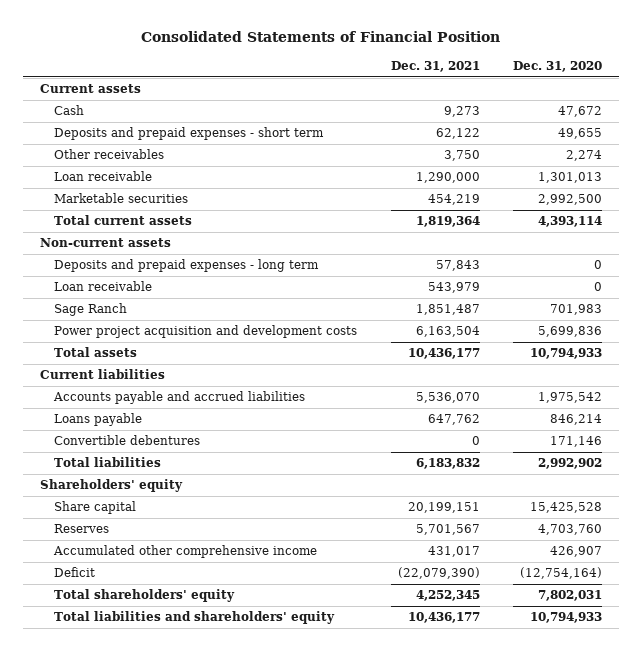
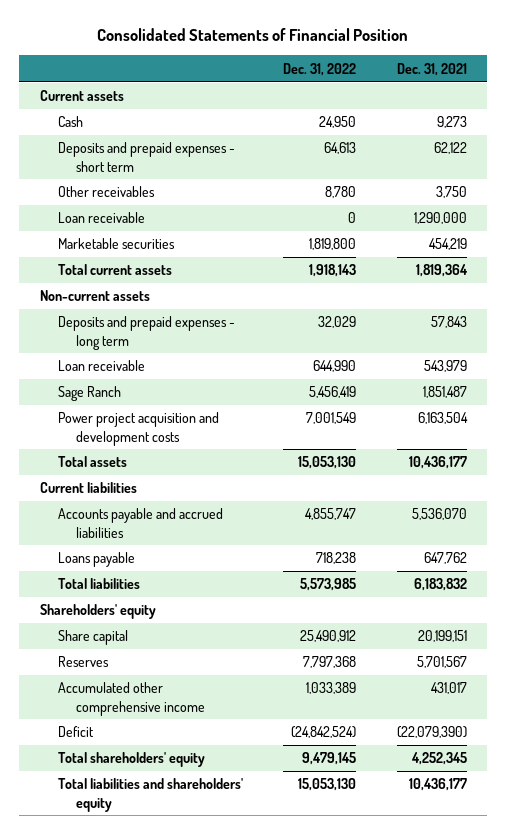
[512,60,602,72] Dec. 31, 2020 -> none
none -> [283,62,357,76] Dec. 31, 2022
[54,435,201,446] Convertible debentures -> none

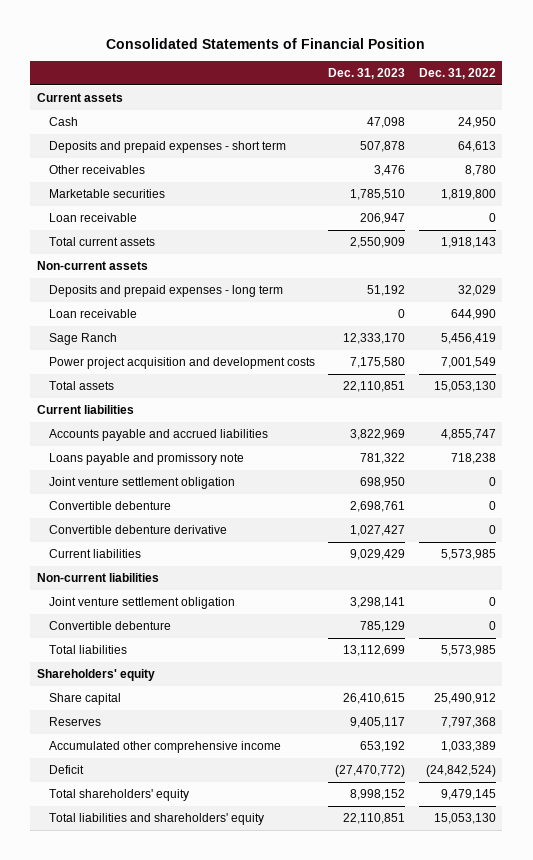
[397,62,468,76] Dec. 31, 2021 -> none
none -> [328,68,406,80] Dec. 31, 2023
[57,212,145,224] Loan receivable -> [48,212,137,222] Loan receivable
[57,552,135,568] Loans payable -> [48,452,244,465] Loans payable and promissory note
none -> [48,476,235,489] Joint venture settlement obligation
none -> [48,500,171,510] Convertible debenture
none -> [48,524,227,534] Convertible debenture derivative
none -> [48,548,141,558] Current liabilities
none -> [36,572,159,582] Non-current liabilities
none -> [48,596,235,609] Joint venture settlement obligation
none -> [48,620,171,630] Convertible debenture

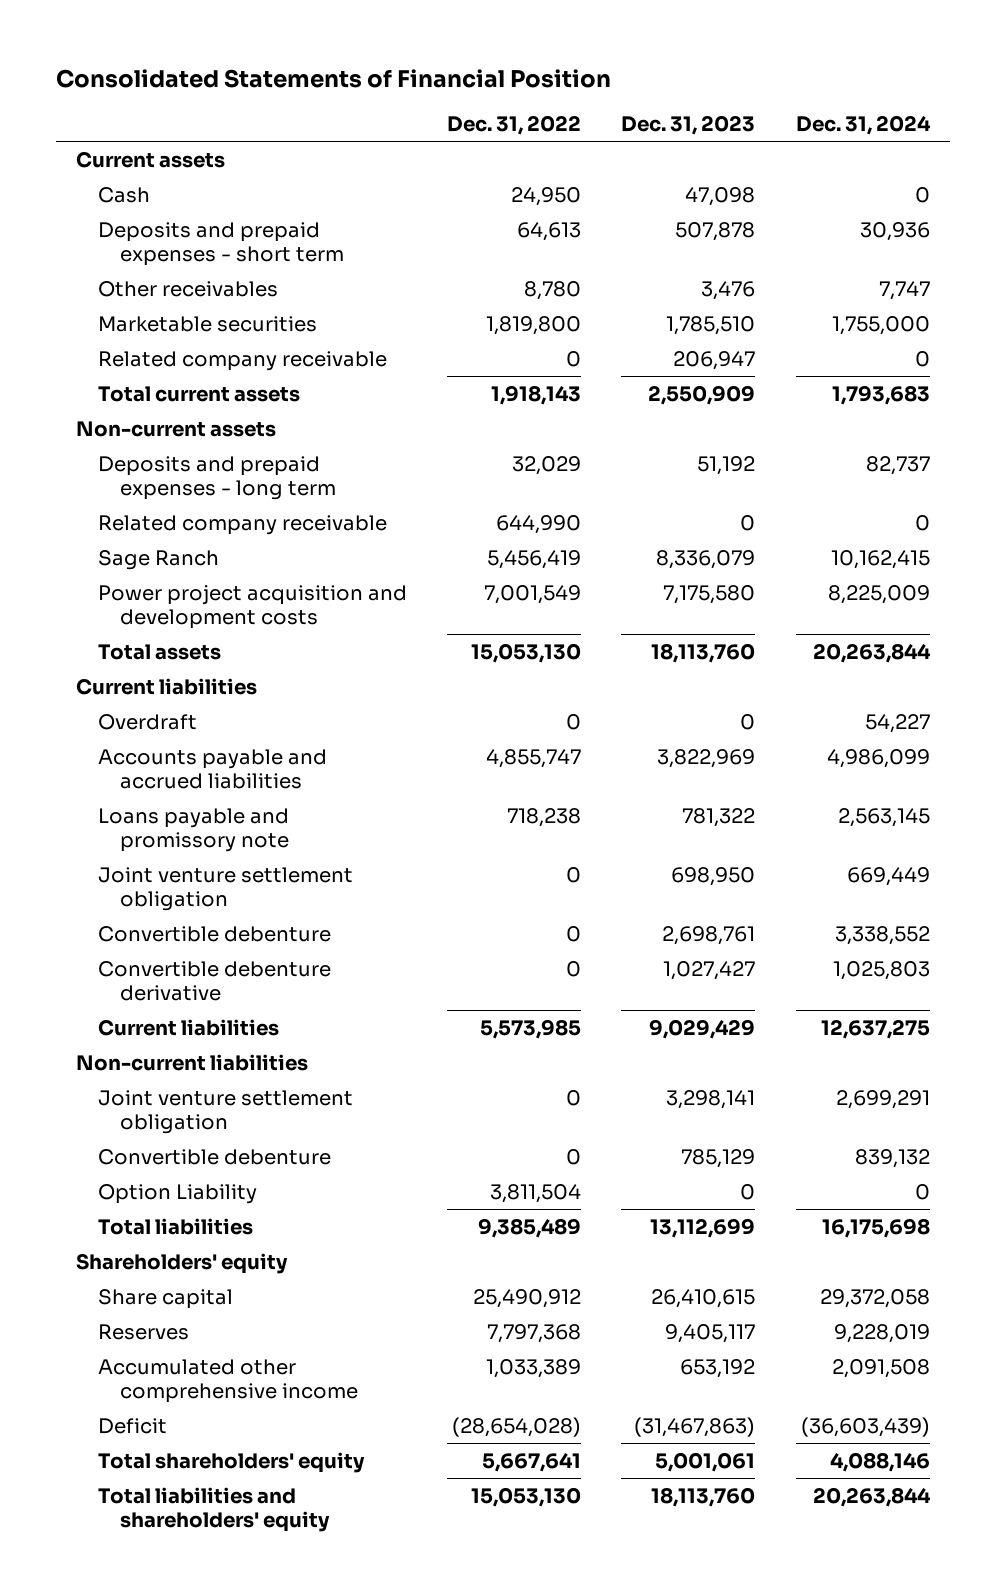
none -> [795,115,931,136] Dec. 31, 2024
[48,212,137,222] Loan receivable -> [97,350,387,371] Related company receivable
[48,308,137,318] Loan receivable -> [97,514,387,535] Related company receivable
[343,332,406,344] 12,333,170 -> [656,549,756,569] 8,336,079
[343,380,406,392] 22,110,851 -> [651,642,756,663] 18,113,760
none -> [97,713,197,730] Overdraft
none -> [97,1183,257,1204] Option Liability
[440,644,496,656] 5,573,985 -> [478,1217,582,1238] 9,385,489
[335,764,406,777] (27,470,772) -> [634,1416,756,1437] (31,467,863)
[425,764,496,777] (24,842,524) -> [452,1416,582,1437] (28,654,028)
[350,788,406,800] 8,998,152 -> [655,1451,756,1472] 5,001,061
[440,788,496,800] 9,479,145 -> [482,1451,582,1472] 5,667,641
[343,812,406,824] 22,110,851 -> [651,1486,756,1507] 18,113,760

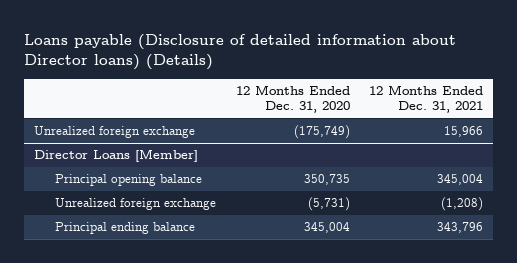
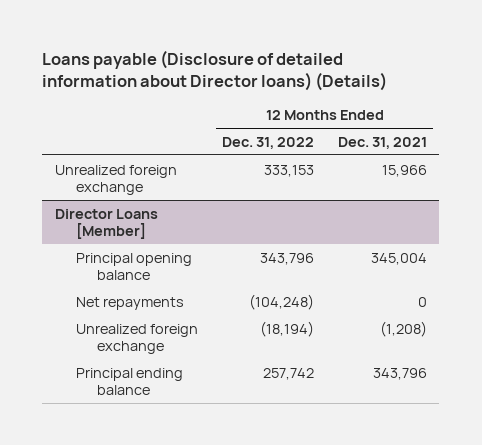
[235,85,350,114] 12 Months Ended Dec. 31, 2020 -> none
none -> [222,136,315,149] Dec. 31, 2022
none -> [75,296,184,310] Net repayments

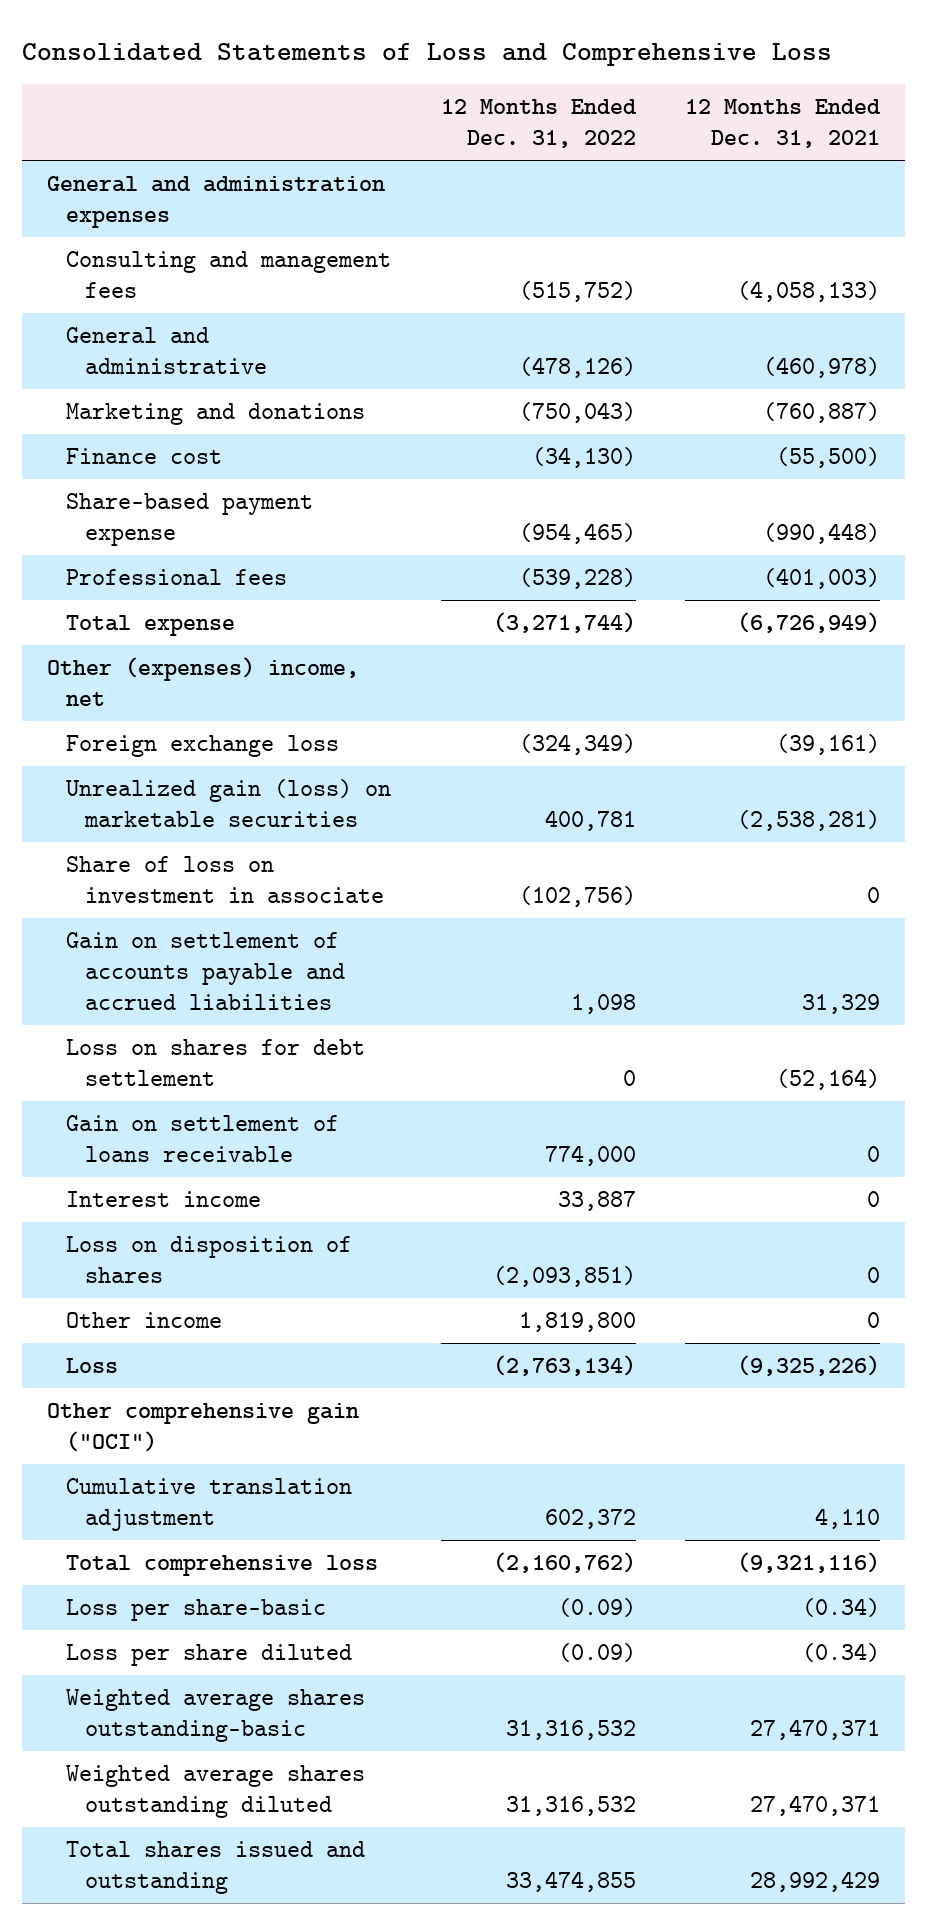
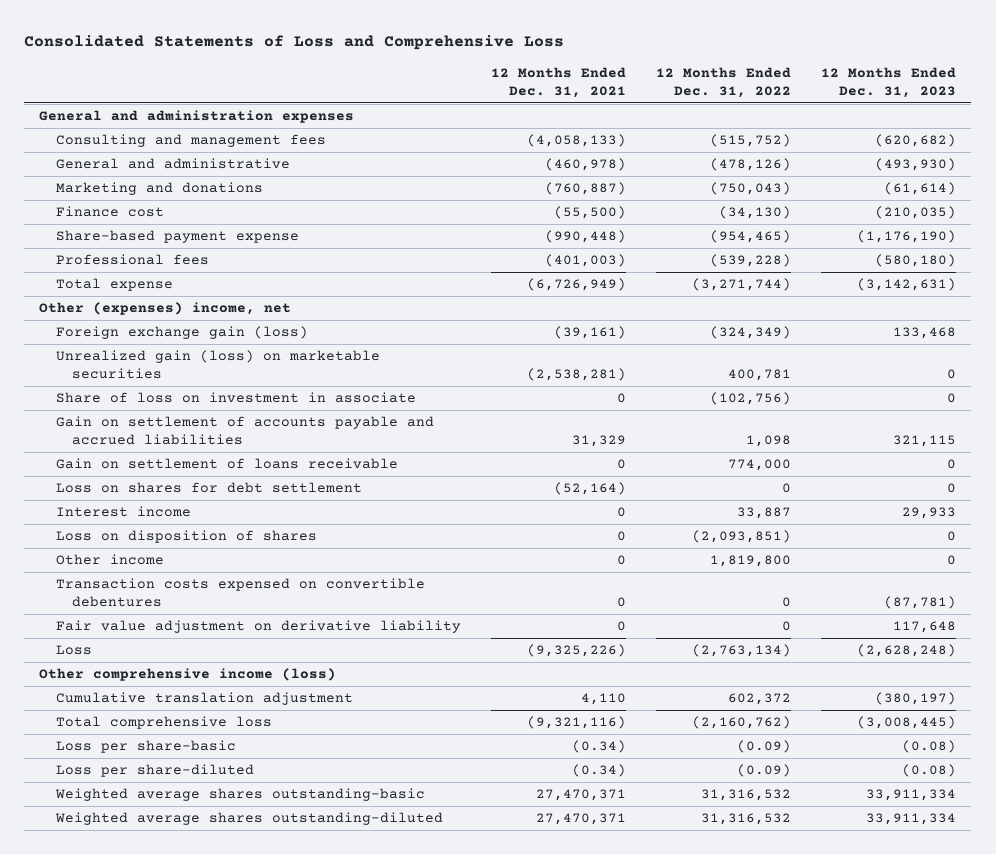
none -> [821,66,957,98] 12 Months Ended Dec. 31, 2023
[66,734,340,757] Foreign exchange loss -> [55,326,308,340] Foreign exchange gain (loss)
[66,1038,366,1087] Loss on shares for debt settlement -> [55,482,362,494] Loss on shares for debt settlement
none -> [55,578,425,608] Transaction costs expensed on convertible debentures
none -> [55,620,461,634] Fair value adjustment on derivative liability
[46,1402,359,1453] Other comprehensive gain ("OCI") -> [39,668,337,682] Other comprehensive income (loss)
[66,1643,353,1666] Loss per share diluted -> [55,764,254,778] Loss per share-diluted
[66,1840,366,1895] Total shares issued and outstanding -> none
[66,1764,366,1819] Weighted average shares outstanding diluted -> [54,812,443,826] Weighted average shares outstanding-diluted

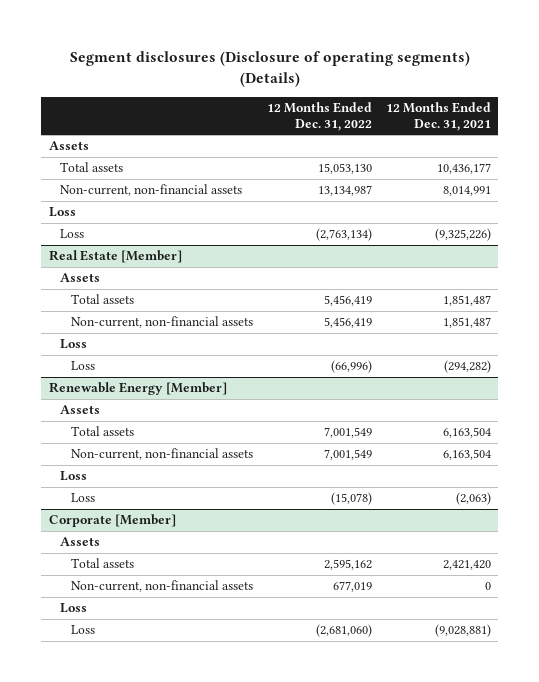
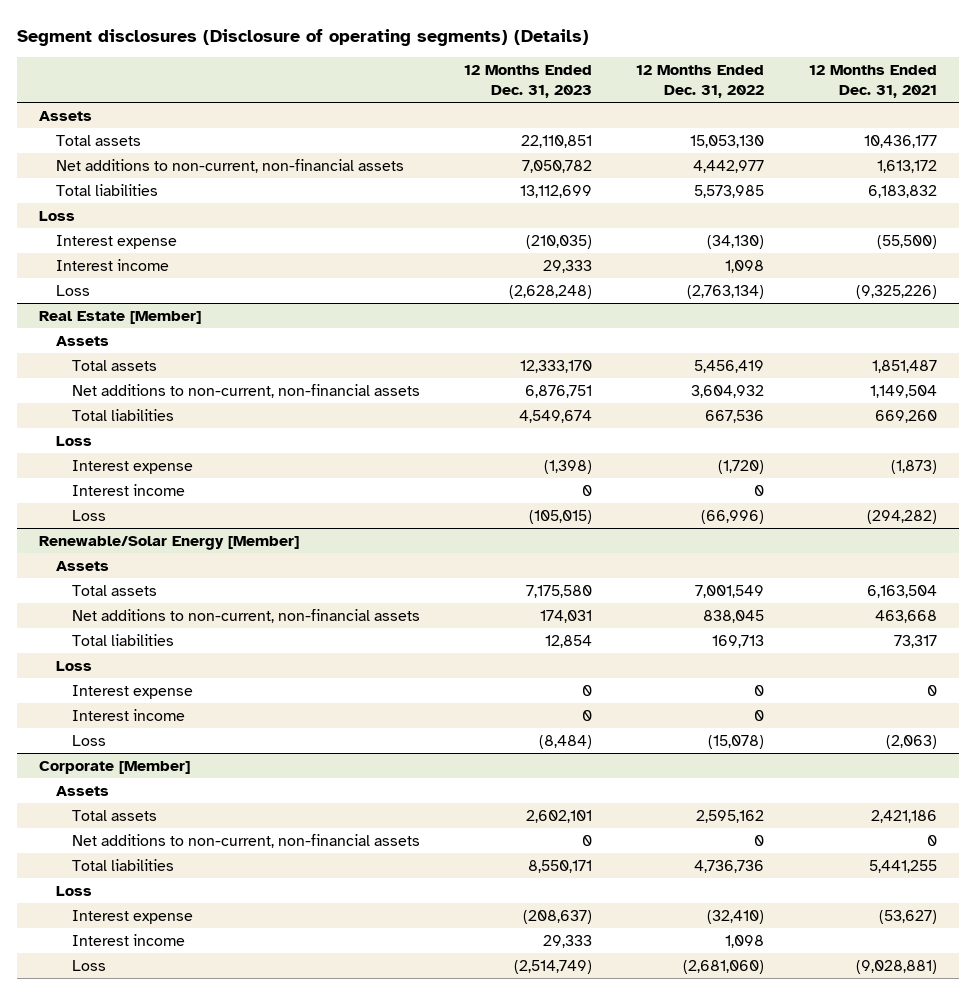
none -> [464,65,593,98] 12 Months Ended Dec. 31, 2023
[59,184,242,197] Non-current, non-financial assets -> [55,158,404,173] Net additions to non-current, non-financial assets
[317,185,372,197] 13,134,987 -> [693,159,765,173] 4,442,977
[442,186,491,197] 8,014,991 -> [876,159,937,173] 1,613,172
none -> [55,183,158,196] Total liabilities
none -> [55,234,177,249] Interest expense
none -> [55,258,169,271] Interest income
[70,316,253,329] Non-current, non-financial assets -> [71,383,420,398] Net additions to non-current, non-financial assets
[323,317,372,329] 5,456,419 -> [691,384,765,398] 3,604,932
[442,317,491,329] 1,851,487 -> [869,384,937,398] 1,149,504
none -> [71,408,174,421] Total liabilities
none -> [71,459,193,474] Interest expense
none -> [71,483,185,496] Interest income
[48,382,227,396] Renewable Energy [Member] -> [39,535,300,550] Renewable/Solar Energy [Member]
[70,448,253,461] Non-current, non-financial assets -> [71,608,420,623] Net additions to non-current, non-financial assets
[323,449,372,461] 7,001,549 -> [703,609,765,623] 838,045
[442,449,491,461] 6,163,504 -> [874,609,937,623] 463,668
none -> [71,633,174,646] Total liabilities
none -> [71,684,193,699] Interest expense
none -> [71,708,185,721] Interest income
[442,560,491,571] 2,421,420 -> [870,809,937,823] 2,421,186
[70,580,253,593] Non-current, non-financial assets -> [71,833,420,848] Net additions to non-current, non-financial assets
[332,581,372,593] 677,019 -> [754,834,765,846] 0
none -> [71,858,174,871] Total liabilities
none -> [71,909,193,924] Interest expense
none -> [71,933,185,946] Interest income

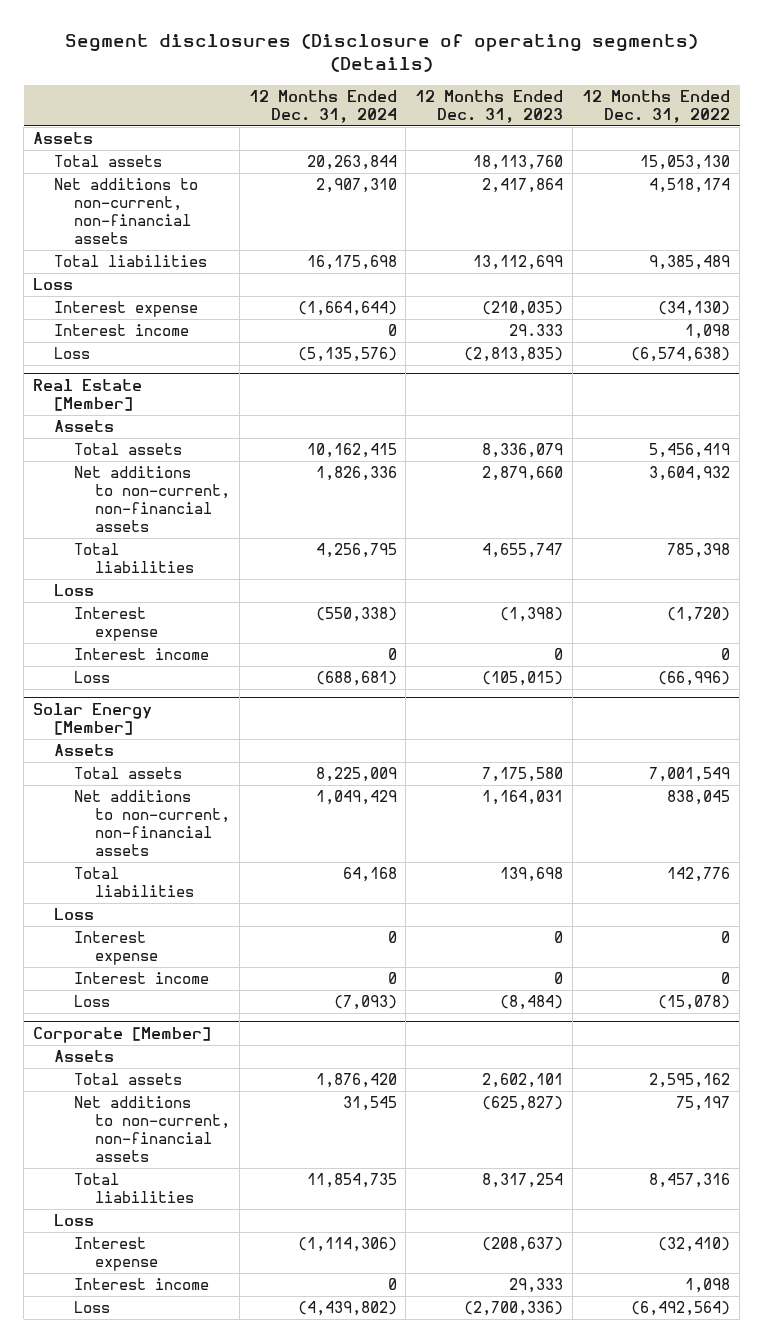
[808,65,937,98] 12 Months Ended Dec. 31, 2021 -> none
none -> [248,90,397,124] 12 Months Ended Dec. 31, 2024
[521,134,593,148] 22,110,851 -> [473,155,564,171] 18,113,760
[522,159,593,173] 7,050,782 -> [482,178,564,194] 2,417,864
[693,159,765,173] 4,442,977 -> [649,178,731,194] 4,518,174
[694,184,765,198] 5,573,985 -> [649,255,731,271] 9,385,489
[543,259,593,273] 29,333 -> [509,324,564,337] 29.333
[509,284,593,299] (2,628,248) -> [464,347,564,363] (2,813,835)
[687,284,765,299] (2,763,134) -> [631,347,731,363] (6,574,638)
[520,359,593,373] 12,333,170 -> [482,443,564,459] 8,336,079
[525,384,593,398] 6,876,751 -> [482,466,564,482] 2,879,660
[519,409,593,423] 4,549,674 -> [482,543,564,559] 4,655,747
[705,409,765,423] 667,536 -> [667,543,731,559] 785,398
[39,535,300,550] Renewable/Solar Energy [Member] -> [33,703,153,736] Solar Energy [Member]
[540,609,593,623] 174,031 -> [482,790,564,806] 1,164,031
[545,634,593,648] 12,854 -> [500,867,564,883] 139,698
[712,634,765,648] 169,713 -> [667,867,731,883] 142,776
[582,834,593,846] 0 -> [482,1096,564,1112] (625,827)
[754,834,765,846] 0 -> [676,1096,731,1112] 75,197
[528,859,593,873] 8,550,171 -> [482,1173,564,1189] 8,317,254
[694,859,765,873] 4,736,736 -> [649,1173,731,1189] 8,457,316
[514,959,593,974] (2,514,749) -> [464,1301,564,1317] (2,700,336)
[683,959,765,974] (2,681,060) -> [631,1301,731,1317] (6,492,564)

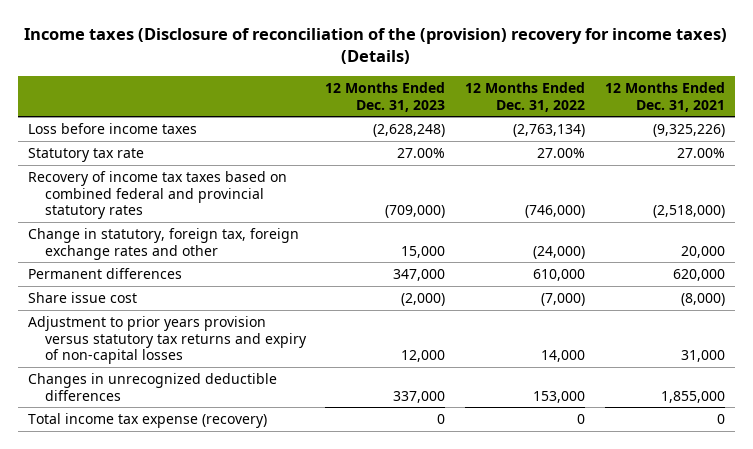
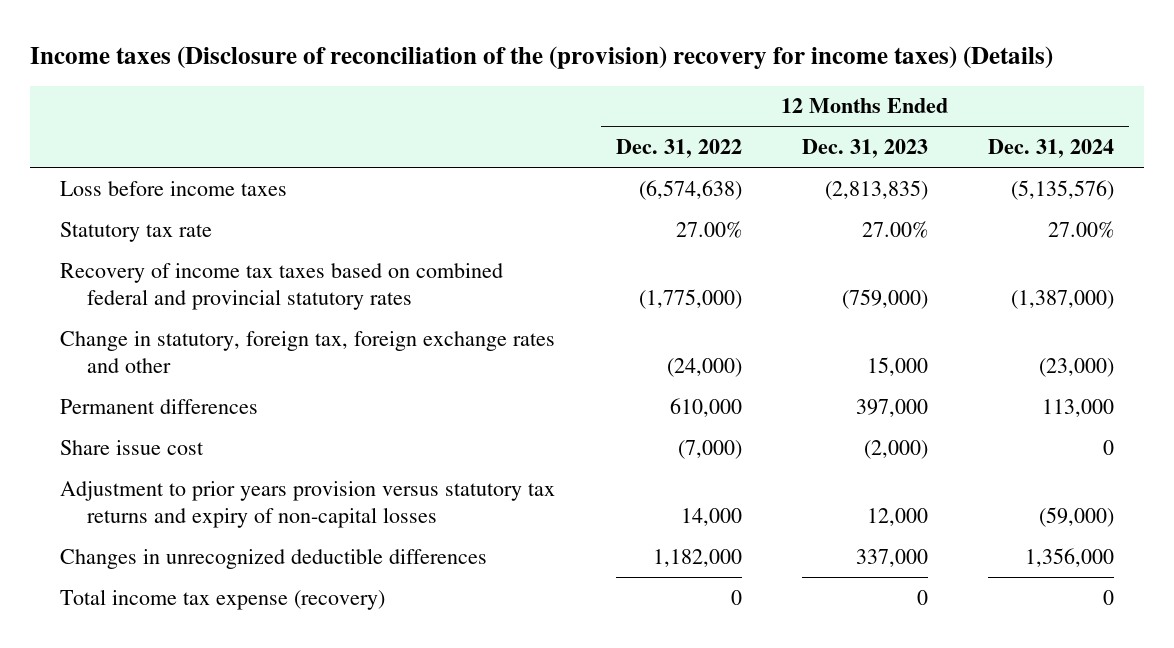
[605,82,726,112] 12 Months Ended Dec. 31, 2021 -> none
none -> [988,139,1115,159] Dec. 31, 2024
[373,123,446,137] (2,628,248) -> [824,179,928,200] (2,813,835)
[513,123,586,137] (2,763,134) -> [638,179,742,200] (6,574,638)
[385,205,446,219] (709,000) -> [841,288,928,309] (759,000)
[525,205,586,219] (746,000) -> [638,288,742,309] (1,775,000)
[393,268,446,281] 347,000 -> [855,398,928,417] 397,000
[533,390,586,403] 153,000 -> [652,548,742,567] 1,182,000

